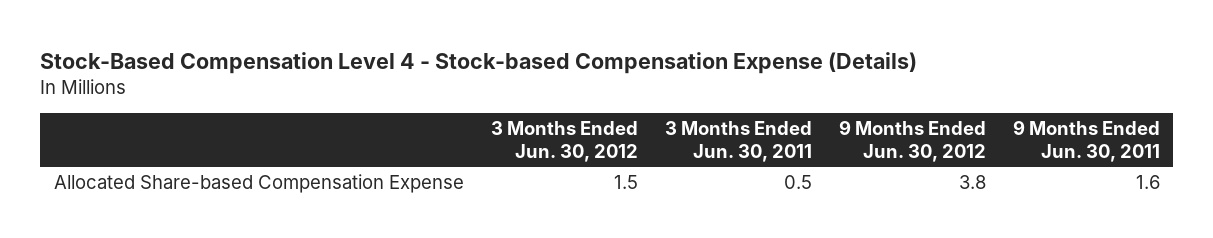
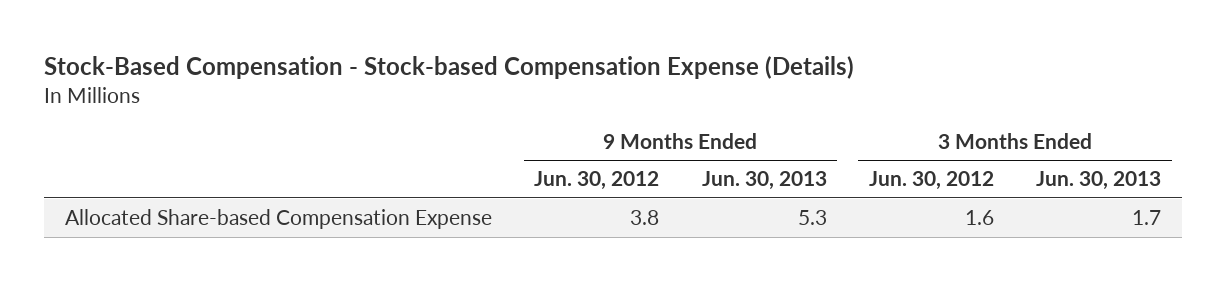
[40,52,918,75] Stock-Based Compensation Level 4 - Stock-based Compensation Expense (Details) -> [43,56,854,80] Stock-Based Compensation - Stock-based Compensation Expense (Details)
[664,120,812,162] 3 Months Ended Jun. 30, 2011 -> none
[1012,119,1160,162] 9 Months Ended Jun. 30, 2011 -> none
none -> [701,171,827,191] Jun. 30, 2013
none -> [1036,171,1162,191] Jun. 30, 2013
[613,175,638,190] 1.5 -> [964,210,994,226] 1.6

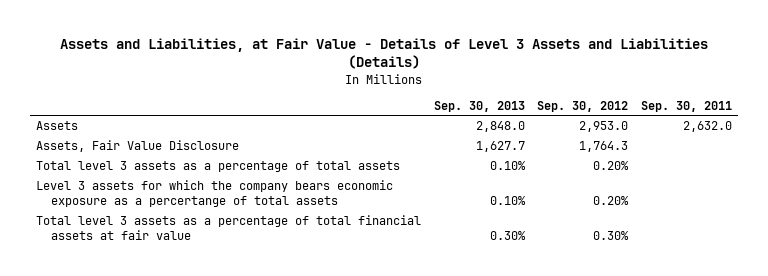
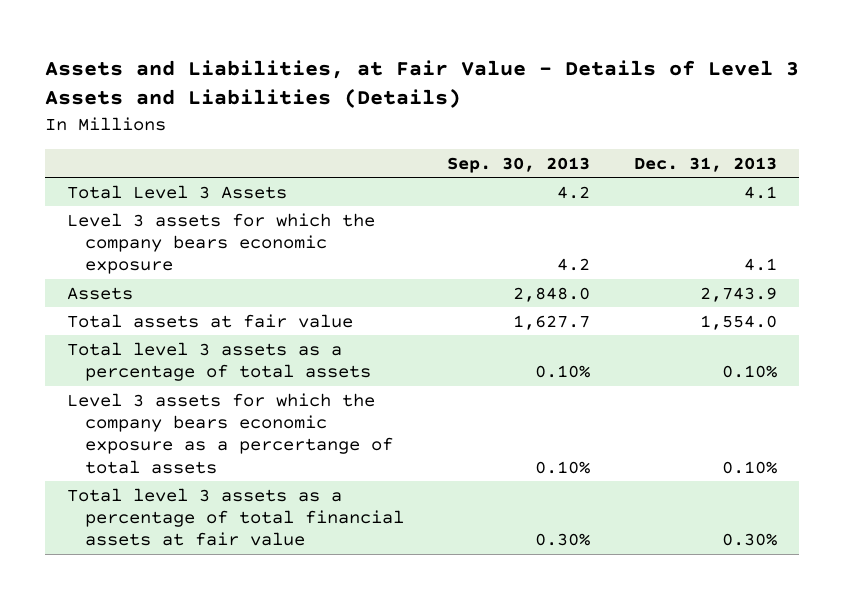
[537,100,629,112] Sep. 30, 2012 -> none
[640,100,732,112] Sep. 30, 2011 -> none
none -> [634,156,778,172] Dec. 31, 2013
none -> [66,184,287,199] Total Level 3 Assets
none -> [66,212,375,275] Level 3 assets for which the company bears economic exposure
[36,140,240,153] Assets, Fair Value Disclosure -> [66,313,353,328] Total assets at fair value

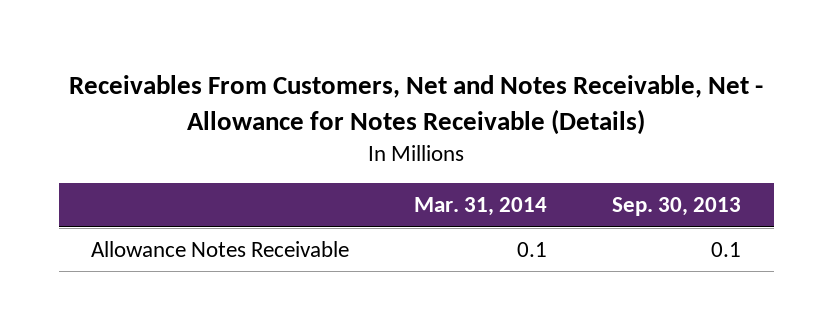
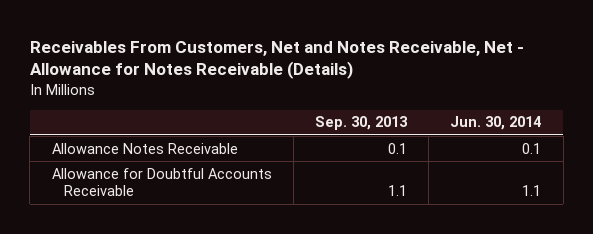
[414,197,548,217] Mar. 31, 2014 -> none
none -> [450,116,542,131] Jun. 30, 2014
none -> [51,167,272,197] Allowance for Doubtful Accounts Receivable

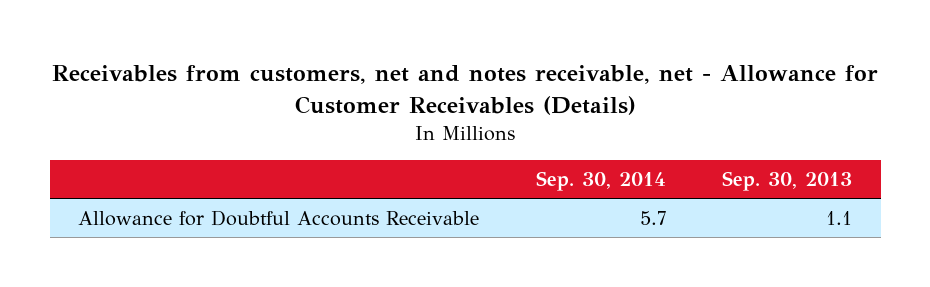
[29,40,524,80] Receivables From Customers, Net and Notes Receivable, Net - Allowance for Notes Receivable (Details) -> [52,65,879,115] Receivables from customers, net and notes receivable, net - Allowance for Customer Receivables (Details)
[450,116,542,131] Jun. 30, 2014 -> none
none -> [535,171,666,192] Sep. 30, 2014
[51,142,238,154] Allowance Notes Receivable -> none

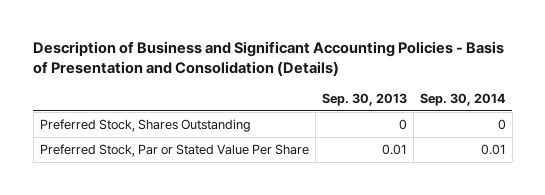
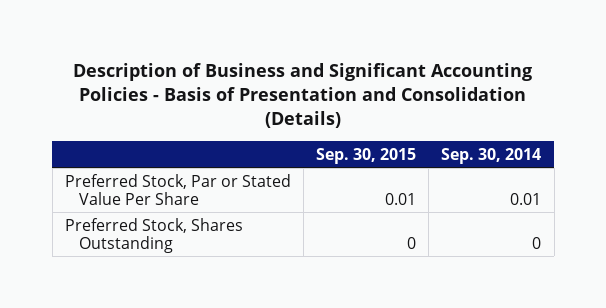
[321,93,407,107] Sep. 30, 2013 -> none
none -> [316,147,417,164] Sep. 30, 2015
[39,118,251,132] Preferred Stock, Shares Outstanding -> [64,217,243,253] Preferred Stock, Shares Outstanding

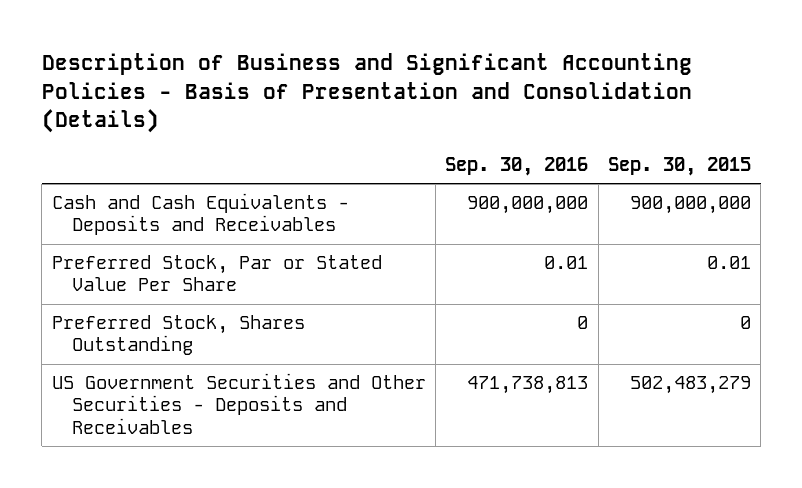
[441,147,542,164] Sep. 30, 2014 -> none
none -> [445,156,589,176] Sep. 30, 2016
none -> [51,193,349,236] Cash and Cash Equivalents - Deposits and Receivables
none -> [51,373,426,434] US Government Securities and Other Securities - Deposits and Receivables

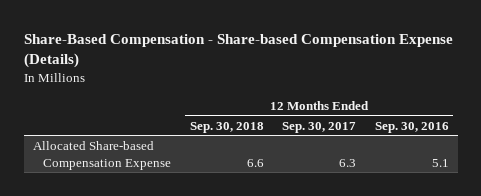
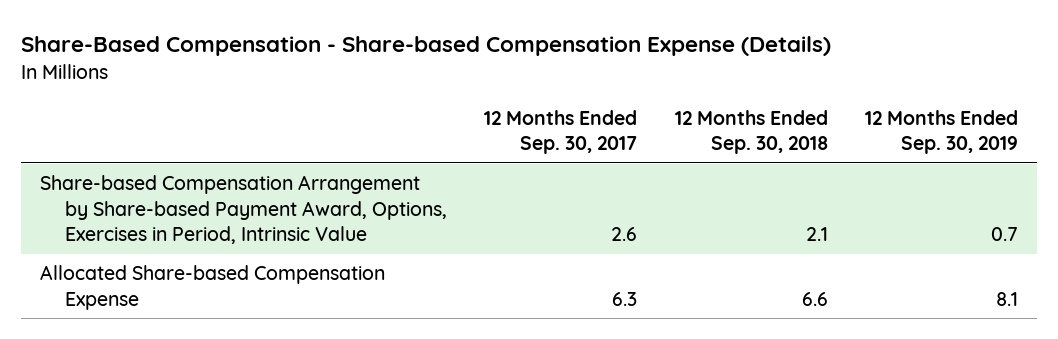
[374,121,449,133] Sep. 30, 2016 -> none
none -> [864,109,1018,155] 12 Months Ended Sep. 30, 2019
none -> [40,175,447,245] Share-based Compensation Arrangement by Share-based Payment Award, Options, Exercises in Period, Intrinsic Value

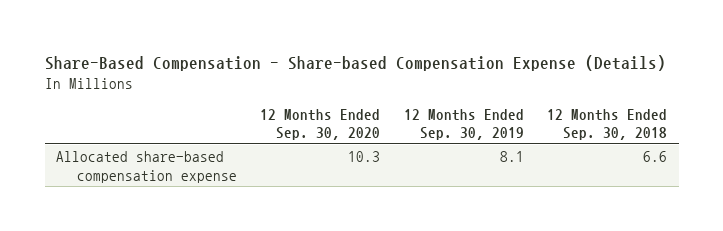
[484,109,638,155] 12 Months Ended Sep. 30, 2017 -> none
none -> [260,108,381,141] 12 Months Ended Sep. 30, 2020
[40,175,447,245] Share-based Compensation Arrangement by Share-based Payment Award, Options, Exercises in Period, Intrinsic Value -> none
[40,265,386,310] Allocated Share-based Compensation Expense -> [56,151,237,183] Allocated share-based compensation expense

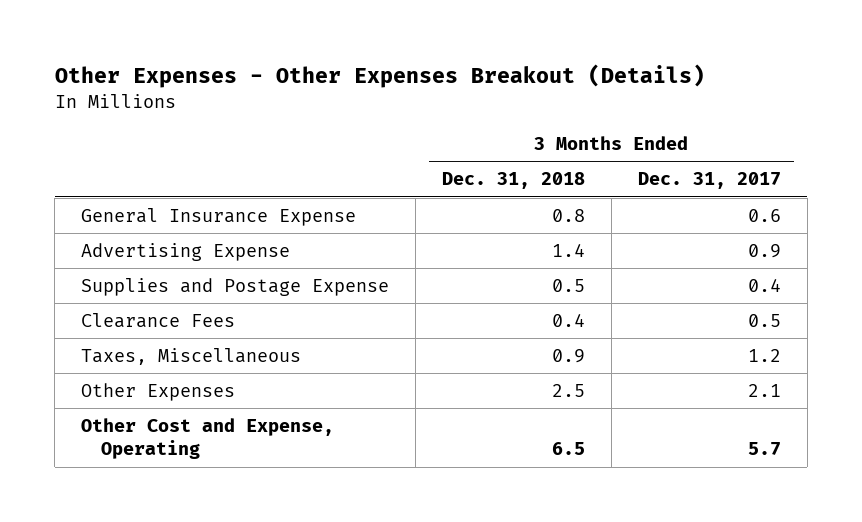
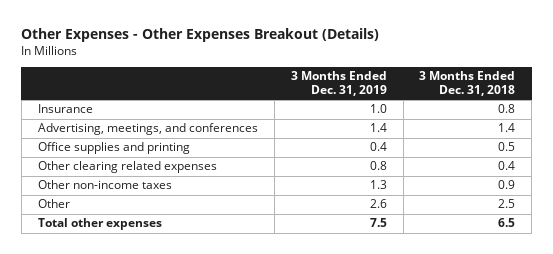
[637,172,781,190] Dec. 31, 2017 -> none
none -> [290,70,387,97] 3 Months Ended Dec. 31, 2019
[81,208,357,227] General Insurance Expense -> [37,104,93,114] Insurance
[81,243,291,262] Advertising Expense -> [37,123,258,136] Advertising, meetings, and conferences
[81,278,390,297] Supplies and Postage Expense -> [37,142,190,155] Office supplies and printing
[81,313,236,329] Clearance Fees -> [37,161,217,174] Other clearing related expenses
[81,348,302,366] Taxes, Miscellaneous -> [37,180,172,190] Other non-income taxes
[81,383,236,402] Other Expenses -> [37,199,70,209] Other
[81,418,335,460] Other Cost and Expense, Operating -> [37,218,162,231] Total other expenses

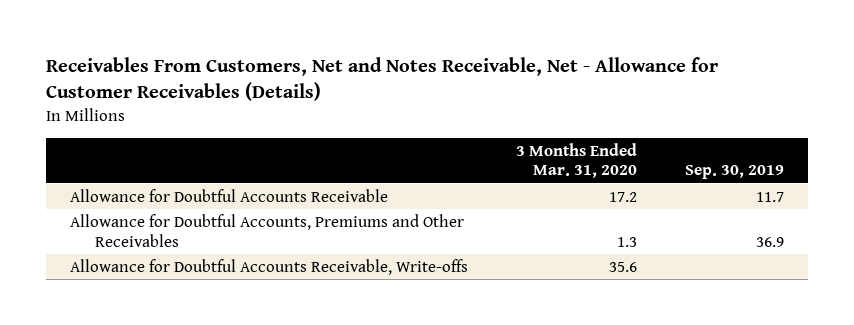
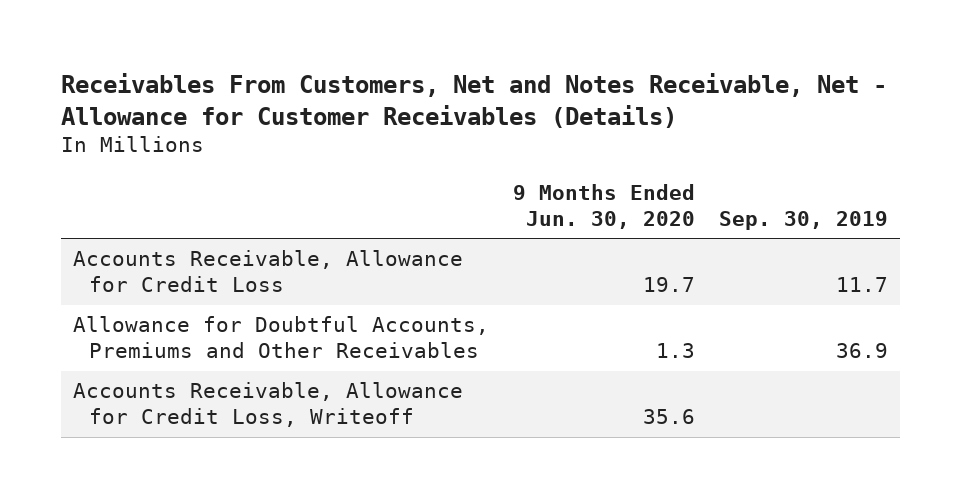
[516,142,638,179] 3 Months Ended Mar. 31, 2020 -> none
none -> [513,183,696,229] 9 Months Ended Jun. 30, 2020
[70,188,389,202] Allowance for Doubtful Accounts Receivable -> [73,250,464,293] Accounts Receivable, Allowance for Credit Loss
[70,258,469,275] Allowance for Doubtful Accounts Receivable, Write-offs -> [73,382,464,428] Accounts Receivable, Allowance for Credit Loss, Writeoff

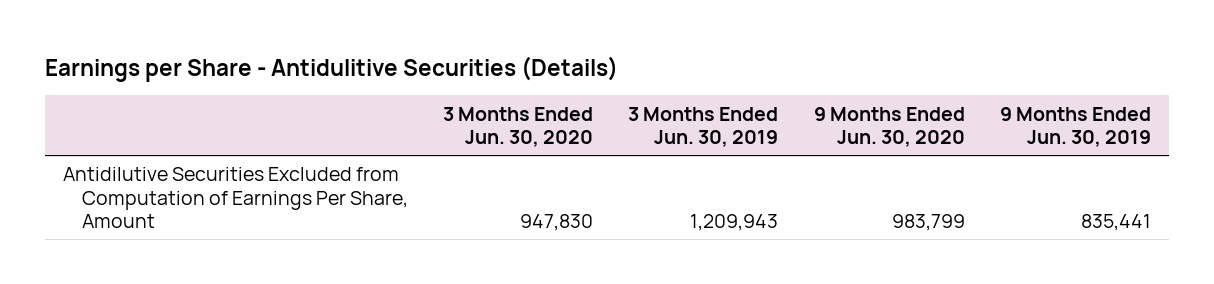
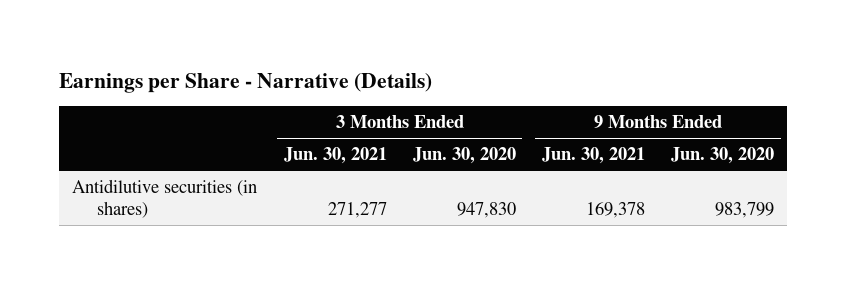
[45,55,619,82] Earnings per Share - Antidulitive Securities (Details) -> [59,72,433,93] Earnings per Share - Narrative (Details)
[628,106,779,148] 3 Months Ended Jun. 30, 2019 -> none
[999,106,1151,148] 9 Months Ended Jun. 30, 2019 -> none
none -> [283,147,387,165] Jun. 30, 2021
none -> [542,147,646,165] Jun. 30, 2021
[62,167,408,228] Antidilutive Securities Excluded from Computation of Earnings Per Share, Amount -> [72,179,258,219] Antidilutive securities (in shares)

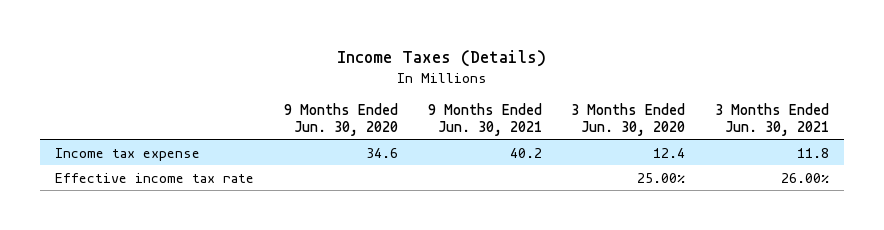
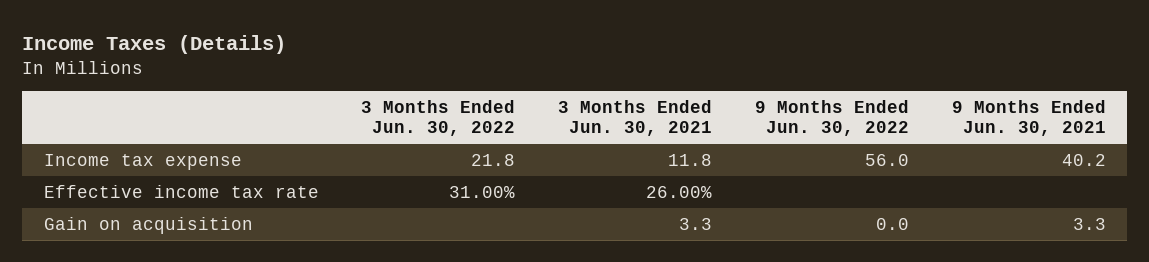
[283,102,398,137] 9 Months Ended Jun. 30, 2020 -> none
[571,102,686,137] 3 Months Ended Jun. 30, 2020 -> none
none -> [361,99,516,137] 3 Months Ended Jun. 30, 2022
none -> [755,99,910,137] 9 Months Ended Jun. 30, 2022
none -> [43,216,253,234] Gain on acquisition

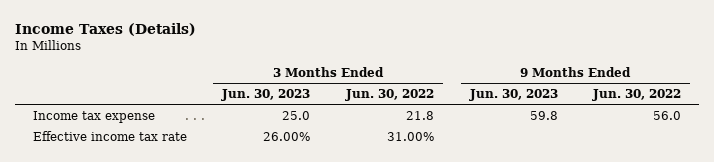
[558,99,713,137] 3 Months Ended Jun. 30, 2021 -> none
[951,99,1106,137] 9 Months Ended Jun. 30, 2021 -> none
none -> [221,88,311,101] Jun. 30, 2023
none -> [468,88,558,101] Jun. 30, 2023
[43,216,253,234] Gain on acquisition -> none

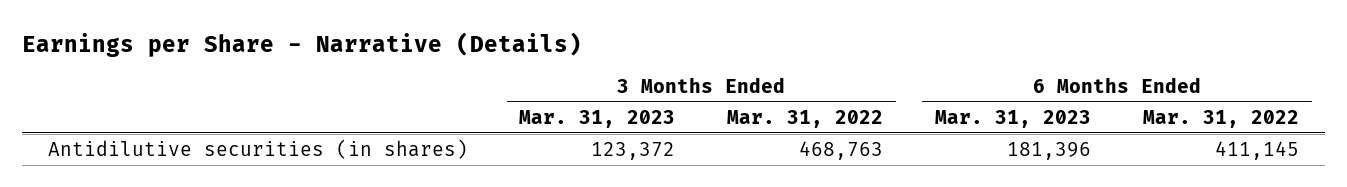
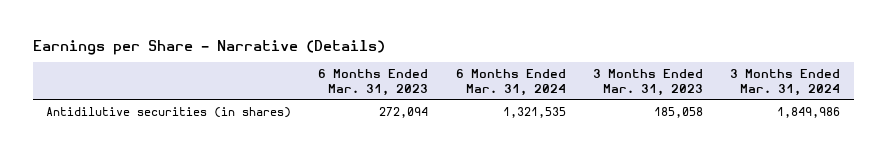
[727,110,884,129] Mar. 31, 2022 -> none
[1142,110,1299,129] Mar. 31, 2022 -> none
none -> [455,69,566,96] 6 Months Ended Mar. 31, 2024
none -> [730,69,841,96] 3 Months Ended Mar. 31, 2024
[591,142,676,161] 123,372 -> [654,106,704,118] 185,058
[1007,142,1092,161] 181,396 -> [379,106,429,118] 272,094

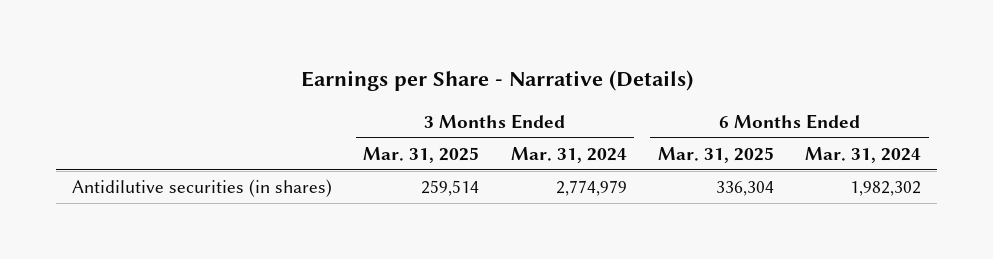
[318,69,429,96] 6 Months Ended Mar. 31, 2023 -> none
[593,69,704,96] 3 Months Ended Mar. 31, 2023 -> none
none -> [363,146,480,163] Mar. 31, 2025
none -> [657,146,774,163] Mar. 31, 2025
[502,106,566,118] 1,321,535 -> [850,181,922,197] 1,982,302
[777,106,841,118] 1,849,986 -> [555,180,627,197] 2,774,979

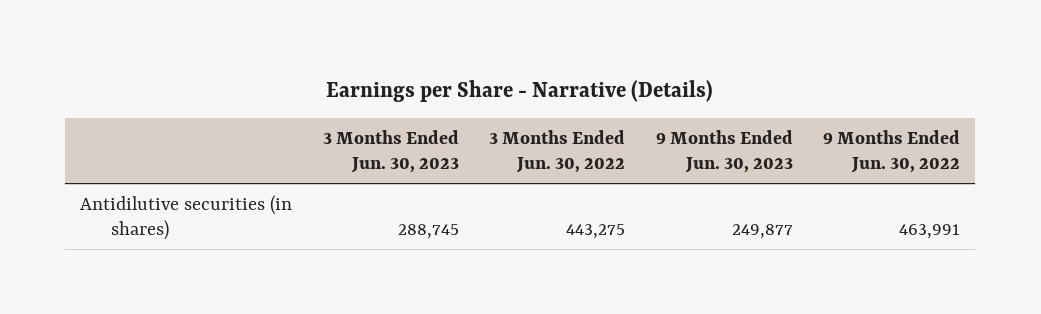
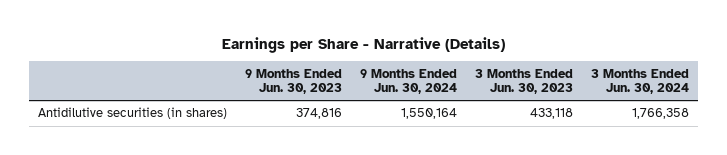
[489,129,626,174] 3 Months Ended Jun. 30, 2022 -> none
[823,129,961,174] 9 Months Ended Jun. 30, 2022 -> none
none -> [360,68,458,95] 9 Months Ended Jun. 30, 2024
none -> [591,68,690,95] 3 Months Ended Jun. 30, 2024
[397,224,459,240] 288,745 -> [530,108,574,120] 433,118
[731,224,793,240] 249,877 -> [296,108,343,120] 374,816

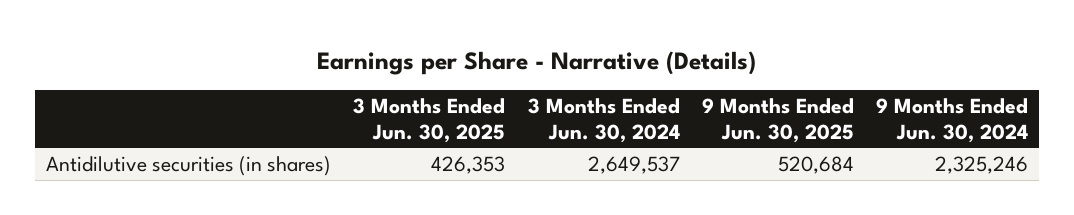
[245,68,343,95] 9 Months Ended Jun. 30, 2023 -> none
[475,68,574,95] 3 Months Ended Jun. 30, 2023 -> none
none -> [353,98,506,143] 3 Months Ended Jun. 30, 2025
none -> [701,98,854,143] 9 Months Ended Jun. 30, 2025
[401,108,458,120] 1,550,164 -> [935,156,1029,175] 2,325,246
[632,108,690,120] 1,766,358 -> [587,156,680,175] 2,649,537

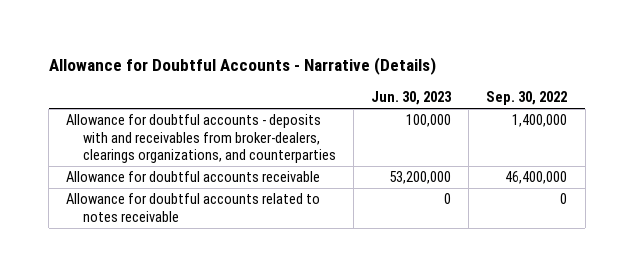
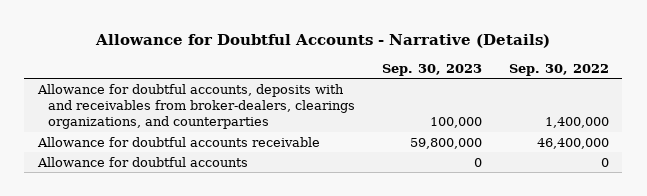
[370,91,452,106] Jun. 30, 2023 -> none
none -> [381,63,482,76] Sep. 30, 2023
[66,114,336,163] Allowance for doubtful accounts - deposits with and receivables from broker-dealers, clearings organizations, and counterparties -> [36,83,355,130] Allowance for doubtful accounts, deposits with and receivables from broker-dealers, clearings organizations, and counterparties
[66,193,321,222] Allowance for doubtful accounts related to notes receivable -> [36,156,248,167] Allowance for doubtful accounts

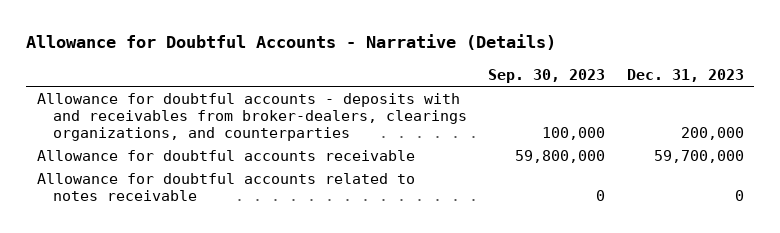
[508,63,609,76] Sep. 30, 2022 -> none
none -> [626,68,744,82] Dec. 31, 2023
[36,83,355,130] Allowance for doubtful accounts, deposits with and receivables from broker-dealers, clearings organizations, and counterparties -> [36,92,468,141] Allowance for doubtful accounts - deposits with and receivables from broker-dealers, clearings organizations, and counterparties
[36,156,248,167] Allowance for doubtful accounts -> [36,172,415,201] Allowance for doubtful accounts related to notes receivable

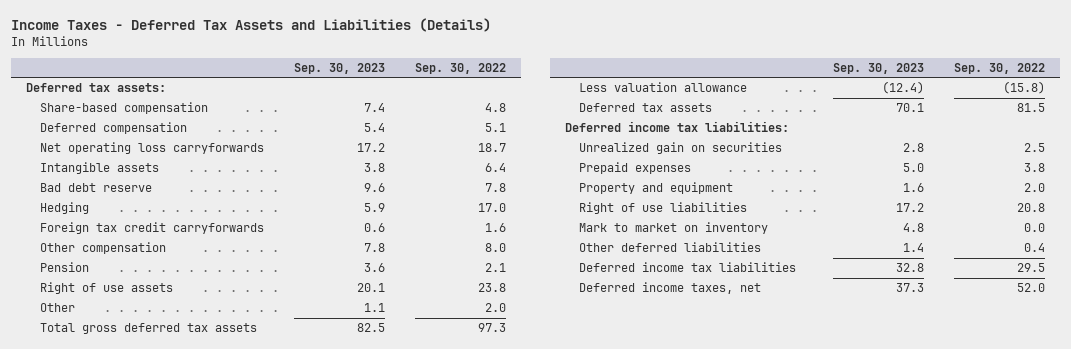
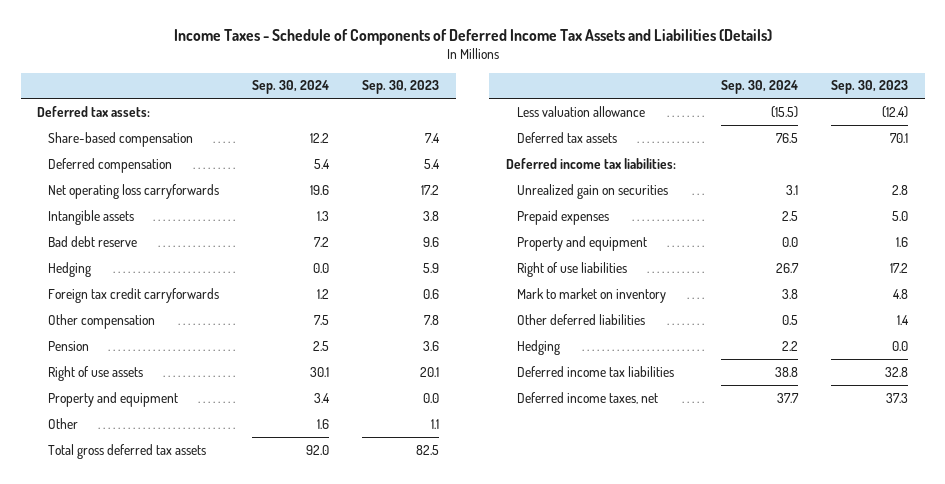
[11,17,492,32] Income Taxes - Deferred Tax Assets and Liabilities (Details) -> [173,29,772,46] Income Taxes - Schedule of Components of Deferred Income Tax Assets and Liabilities (Details)
[414,62,506,74] Sep. 30, 2022 -> none
none -> [252,80,330,95] Sep. 30, 2024
none -> [47,391,178,407] Property and equipment
none -> [516,339,560,355] Hedging

